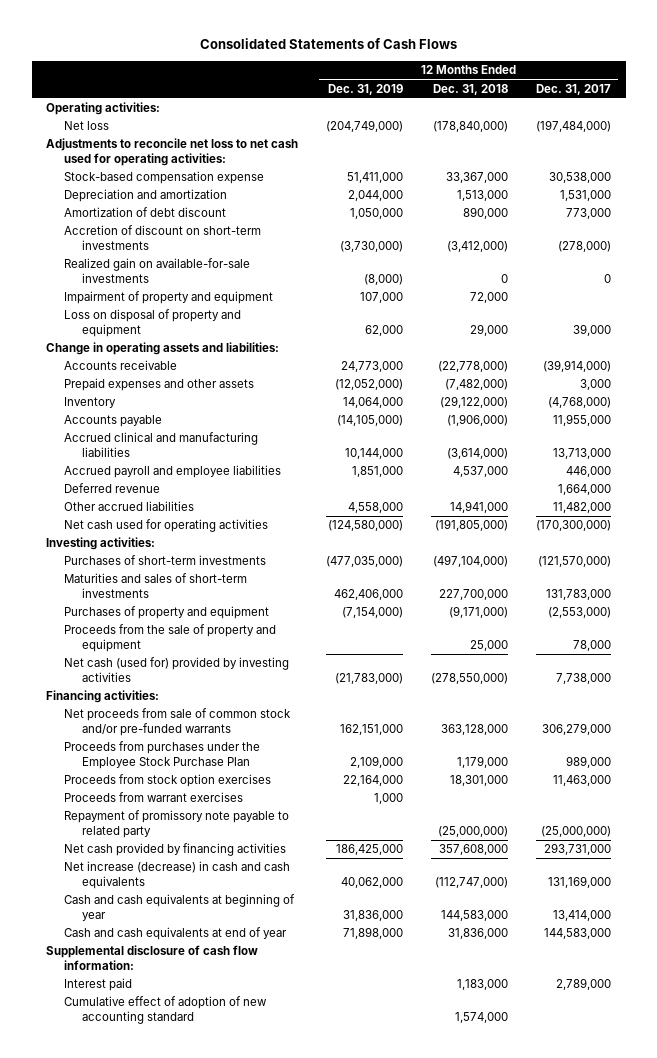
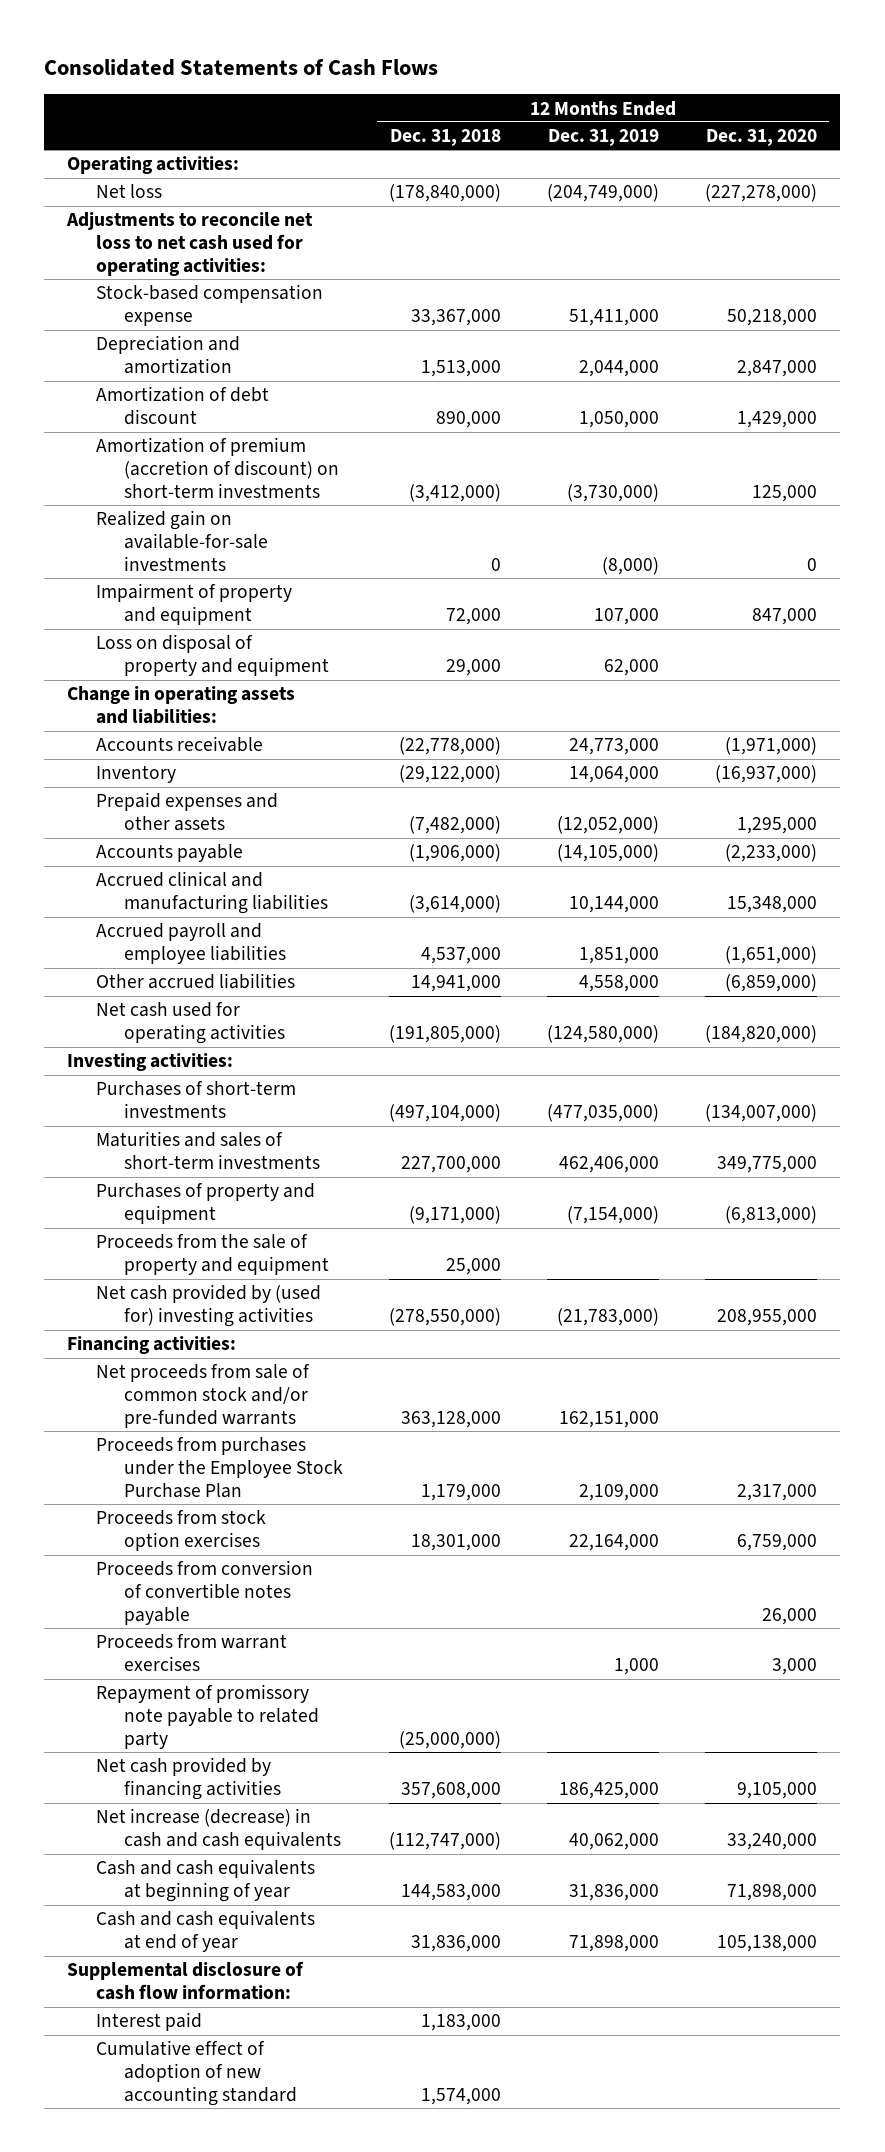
[536,83,612,95] Dec. 31, 2017 -> none
none -> [706,129,818,147] Dec. 31, 2020
[63,225,261,250] Accretion of discount on short-term investments -> [95,437,339,499] Amortization of premium (accretion of discount) on short-term investments
[63,378,254,392] Prepaid expenses and other assets -> [95,792,278,832] Prepaid expenses and other assets
[63,483,160,494] Deferred revenue -> none
[63,657,289,682] Net cash (used for) provided by investing activities -> [95,1284,321,1328] Net cash provided by (used for) investing activities
none -> [95,1560,313,1626] Proceeds from conversion of convertible notes payable

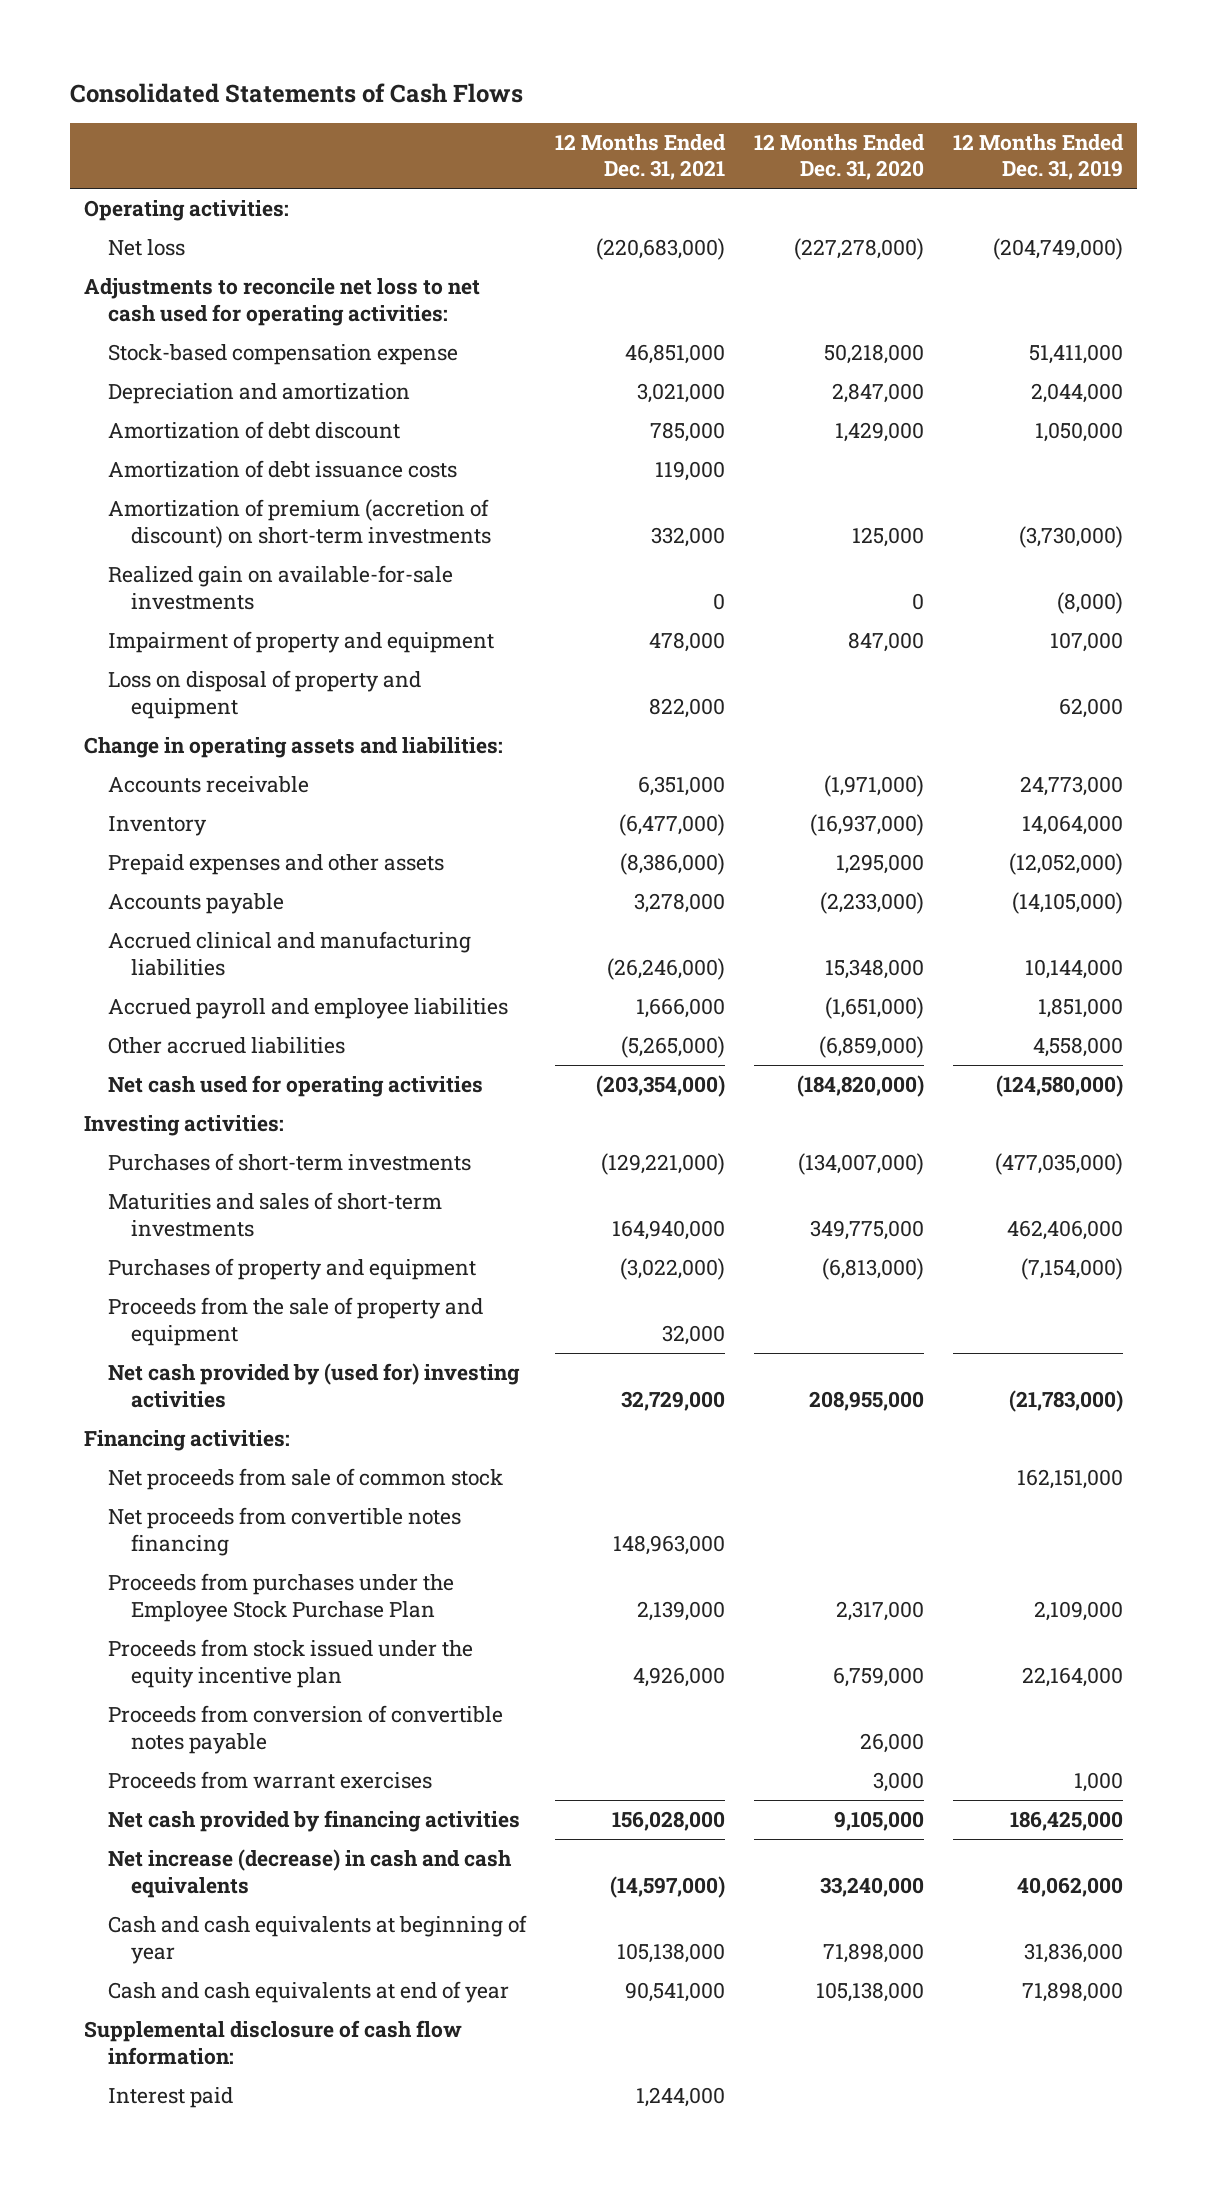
[389,129,501,147] Dec. 31, 2018 -> none
none -> [554,133,726,181] 12 Months Ended Dec. 31, 2021
none -> [107,459,457,478] Amortization of debt issuance costs
[95,1364,310,1429] Net proceeds from sale of common stock and/or pre-funded warrants -> [107,1467,503,1490] Net proceeds from sale of common stock
none -> [107,1506,461,1556] Net proceeds from convertible notes financing
[95,1510,266,1552] Proceeds from stock option exercises -> [107,1638,473,1688] Proceeds from stock issued under the equity incentive plan
[95,1684,319,1750] Repayment of promissory note payable to related party -> none
[95,2040,297,2107] Cumulative effect of adoption of new accounting standard -> none

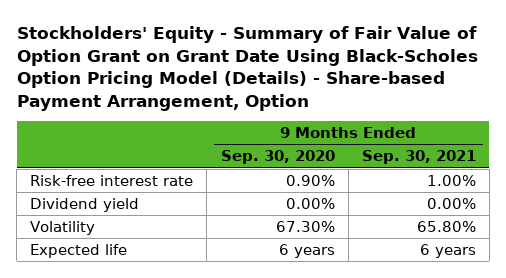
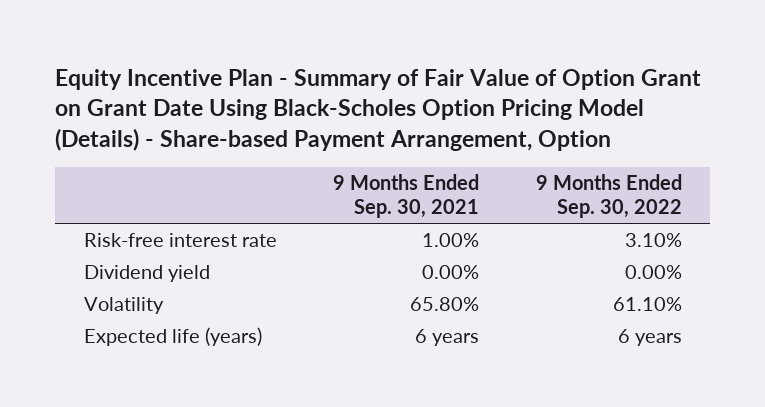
[16,26,478,111] Stockholders' Equity - Summary of Fair Value of Option Grant on Grant Date Using Black-Scholes Option Pricing Model (Details) - Share-based Payment Arrangement, Option -> [55,68,702,152] Equity Incentive Plan - Summary of Fair Value of Option Grant on Grant Date Using Black-Scholes Option Pricing Model (Details) - Share-based Payment Arrangement, Option
[220,150,335,165] Sep. 30, 2020 -> none
none -> [535,173,682,219] 9 Months Ended Sep. 30, 2022
[30,243,128,258] Expected life -> [83,327,262,347] Expected life (years)

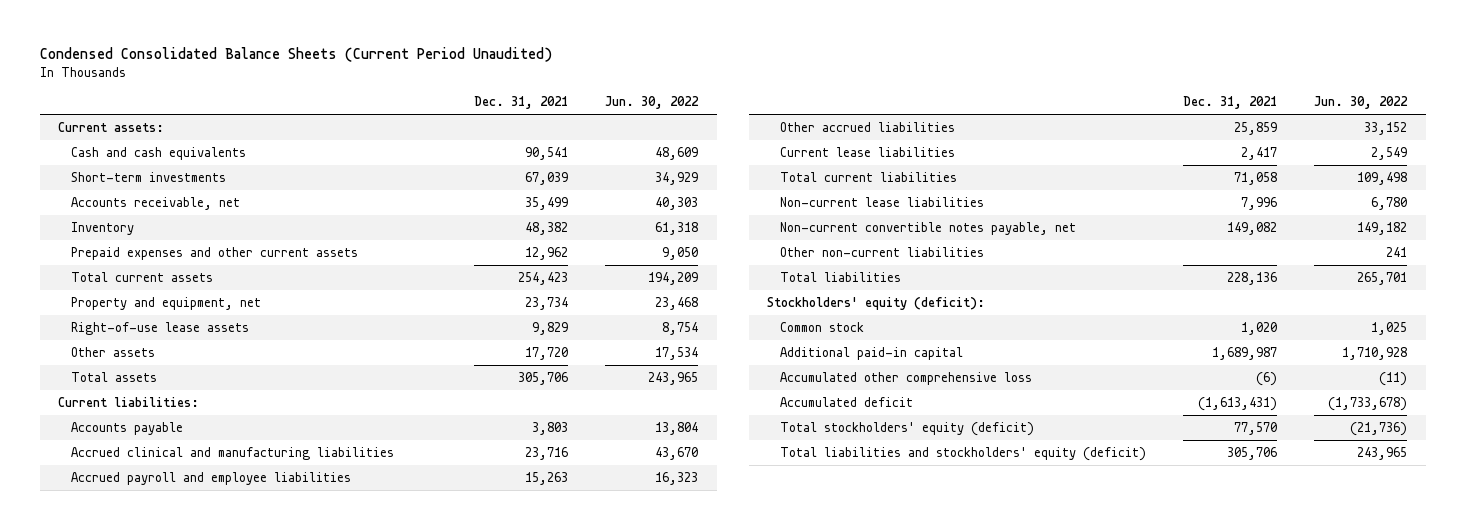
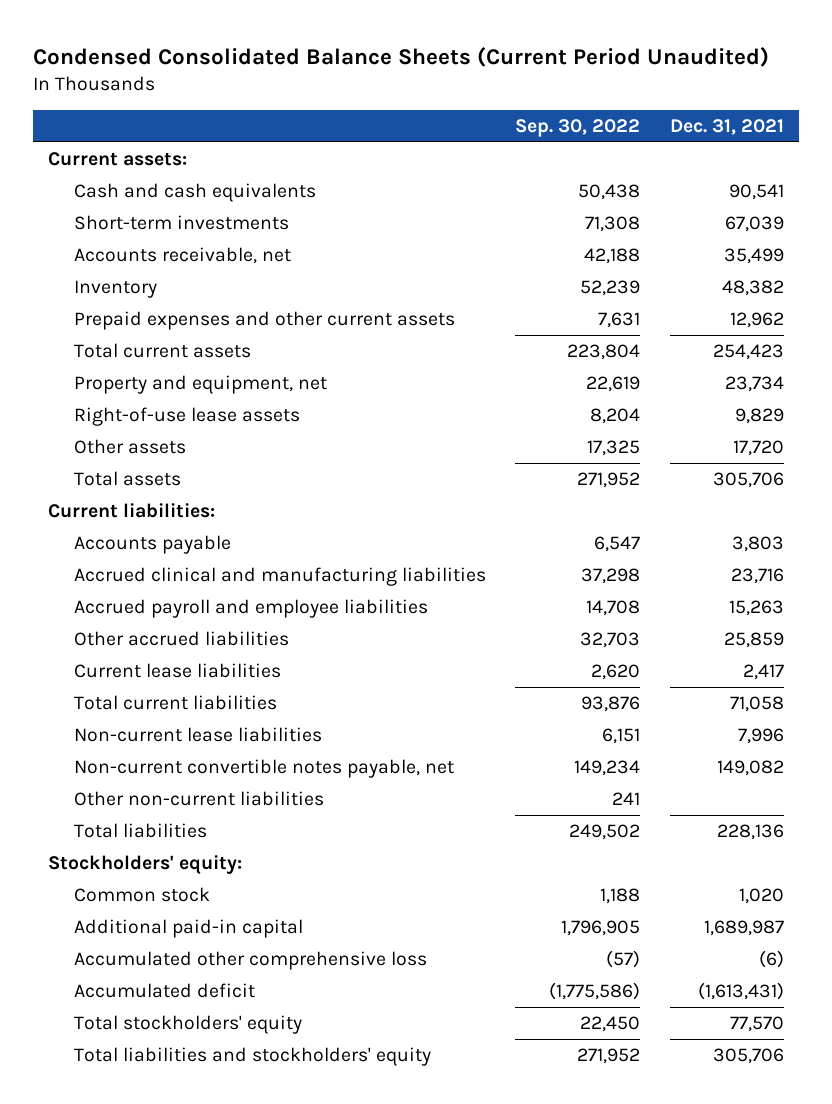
[605,96,700,110] Jun. 30, 2022 -> none
none -> [515,118,641,137] Sep. 30, 2022
[767,296,986,310] Stockholders' equity (deficit): -> [48,855,243,875] Stockholders' equity:
[780,421,1035,436] Total stockholders' equity (deficit) -> [73,1015,302,1035] Total stockholders' equity
[780,446,1147,461] Total liabilities and stockholders' equity (deficit) -> [73,1047,431,1067] Total liabilities and stockholders' equity

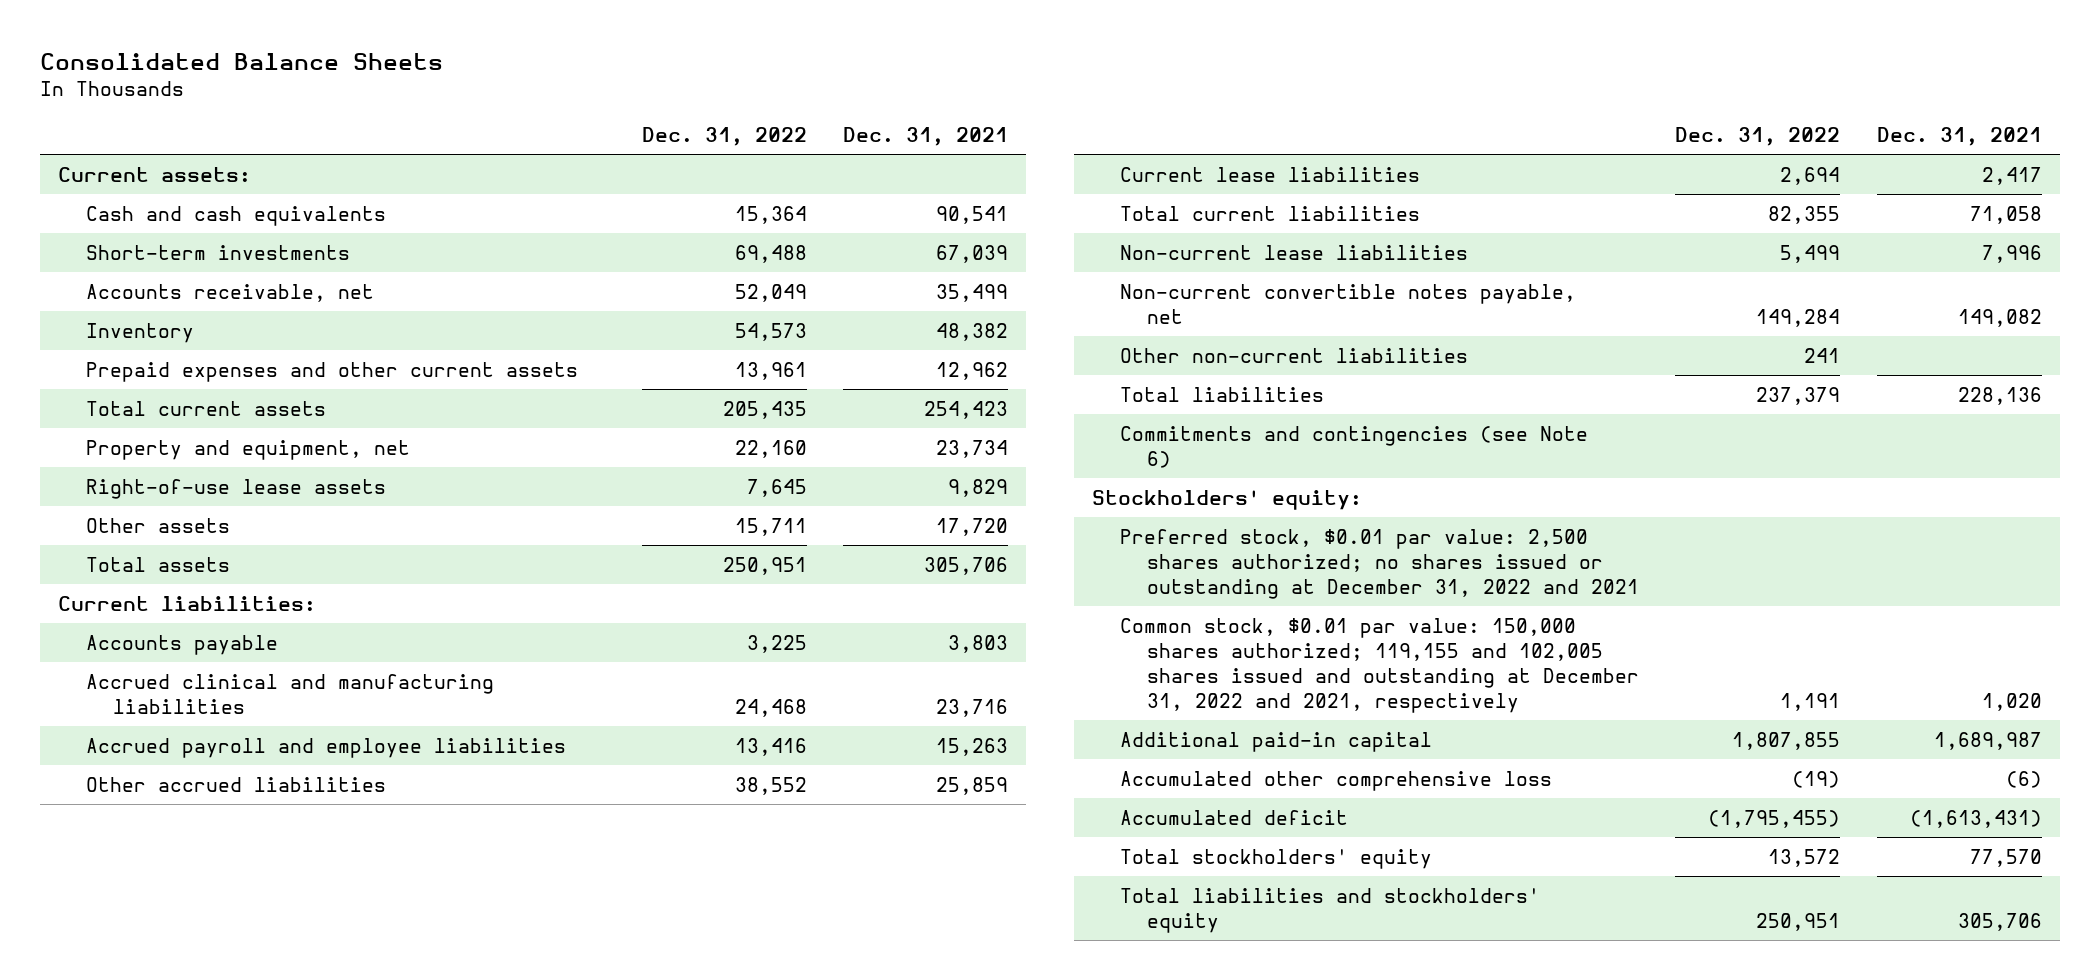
[33,46,770,67] Condensed Consolidated Balance Sheets (Current Period Unaudited) -> [40,53,444,71] Consolidated Balance Sheets
[515,118,641,137] Sep. 30, 2022 -> none
none -> [641,127,807,147] Dec. 31, 2022
none -> [1119,425,1588,468] Commitments and contingencies (see Note 6)
none -> [1119,528,1640,599] Preferred stock, $0.01 par value: 2,500 shares authorized; no shares issued or outstanding at December 31, 2022 and 2021
[73,887,210,903] Common stock -> [1119,617,1640,713] Common stock, $0.01 par value: 150,000 shares authorized; 119,155 and 102,005 shares issued and outstanding at December 31, 2022 and 2021, respectively

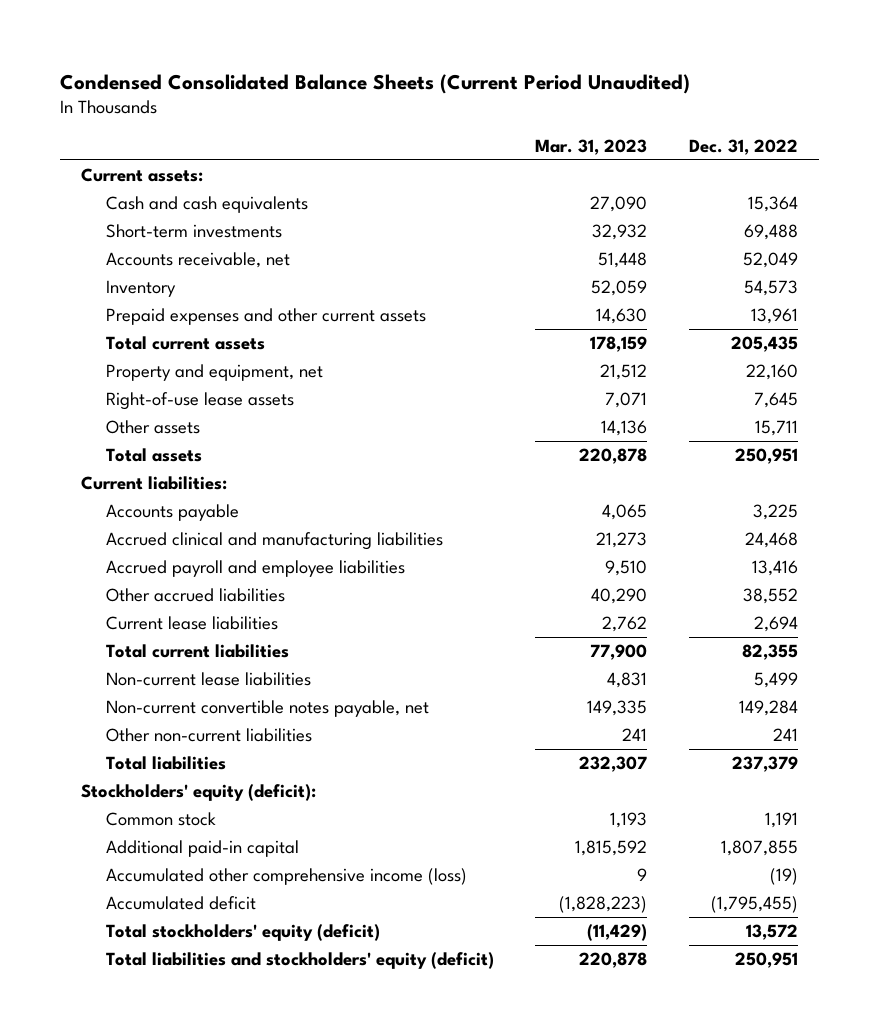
[40,53,444,71] Consolidated Balance Sheets -> [59,73,690,94] Condensed Consolidated Balance Sheets (Current Period Unaudited)
[842,127,1008,147] Dec. 31, 2021 -> none
none -> [535,138,648,155] Mar. 31, 2023
[1119,425,1588,468] Commitments and contingencies (see Note 6) -> none
[1119,528,1640,599] Preferred stock, $0.01 par value: 2,500 shares authorized; no shares issued or outstanding at December 31, 2022 and 2021 -> none
[1092,489,1363,510] Stockholders' equity: -> [80,783,316,801] Stockholders' equity (deficit):
[1119,617,1640,713] Common stock, $0.01 par value: 150,000 shares authorized; 119,155 and 102,005 shares issued and outstanding at December 31, 2022 and 2021, respectively -> [105,811,216,826] Common stock
[1119,770,1552,791] Accumulated other comprehensive loss -> [105,867,467,885] Accumulated other comprehensive income (loss)
[1119,848,1432,869] Total stockholders' equity -> [105,923,380,941] Total stockholders' equity (deficit)
[1119,887,1540,933] Total liabilities and stockholders' equity -> [105,951,494,969] Total liabilities and stockholders' equity (deficit)

